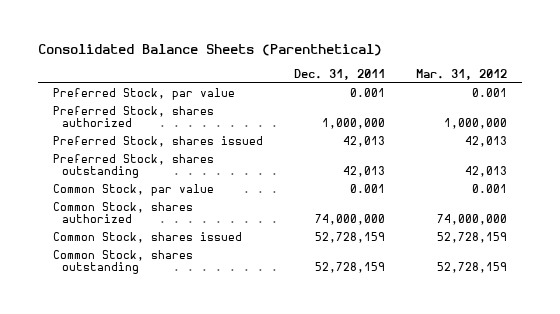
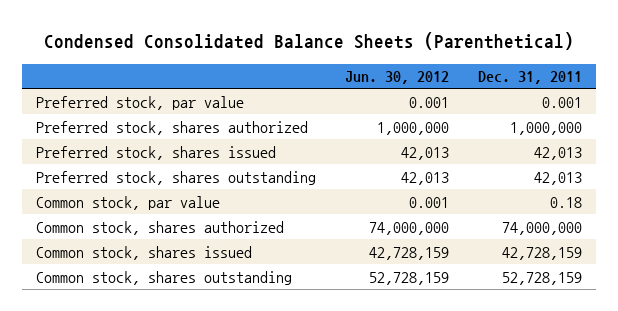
[37,44,382,57] Consolidated Balance Sheets (Parenthetical) -> [44,32,575,51] Condensed Consolidated Balance Sheets (Parenthetical)
[415,69,507,81] Mar. 31, 2012 -> none
none -> [345,71,450,85] Jun. 30, 2012
[52,88,235,101] Preferred Stock, par value -> [36,95,245,110] Preferred stock, par value
[52,106,214,128] Preferred Stock, shares authorized -> [36,120,309,135] Preferred stock, shares authorized
[52,136,263,148] Preferred Stock, shares issued -> [36,145,277,160] Preferred stock, shares issued
[52,154,214,179] Preferred Stock, shares outstanding -> [36,170,317,185] Preferred stock, shares outstanding
[52,184,214,197] Common Stock, par value -> [36,195,221,210] Common stock, par value
[349,184,385,194] 0.001 -> [549,196,582,208] 0.18
[52,202,193,224] Common Stock, shares authorized -> [36,220,285,235] Common stock, shares authorized
[52,232,242,244] Common Stock, shares issued -> [36,245,253,260] Common stock, shares issued
[314,232,385,244] 52,728,159 -> [501,246,582,260] 42,728,159
[52,250,193,275] Common Stock, shares outstanding -> [36,270,293,285] Common stock, shares outstanding

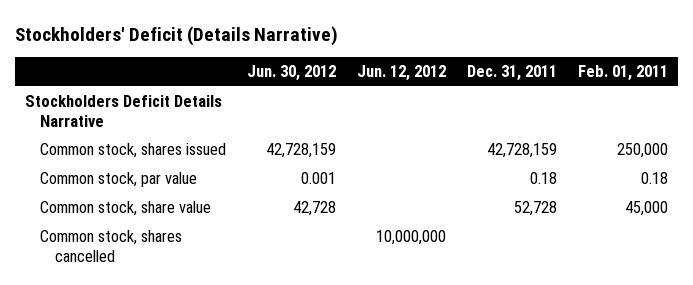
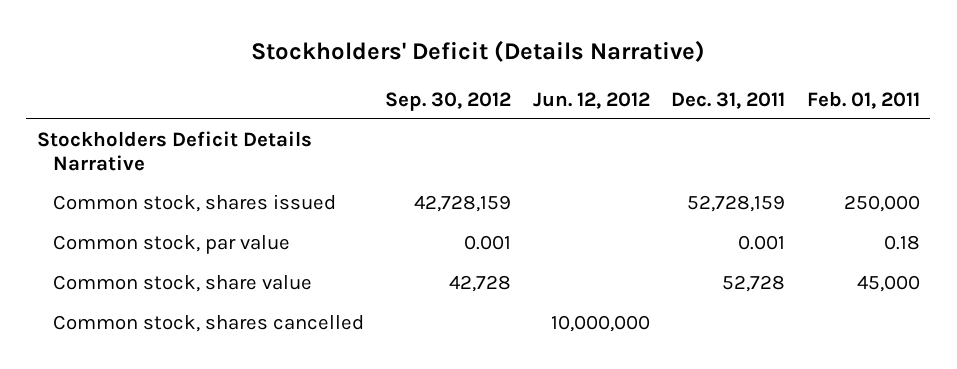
[246,65,336,82] Jun. 30, 2012 -> none
none -> [385,91,512,111] Sep. 30, 2012
[486,143,557,159] 42,728,159 -> [687,195,786,213] 52,728,159
[529,172,557,185] 0.18 -> [738,235,786,251] 0.001

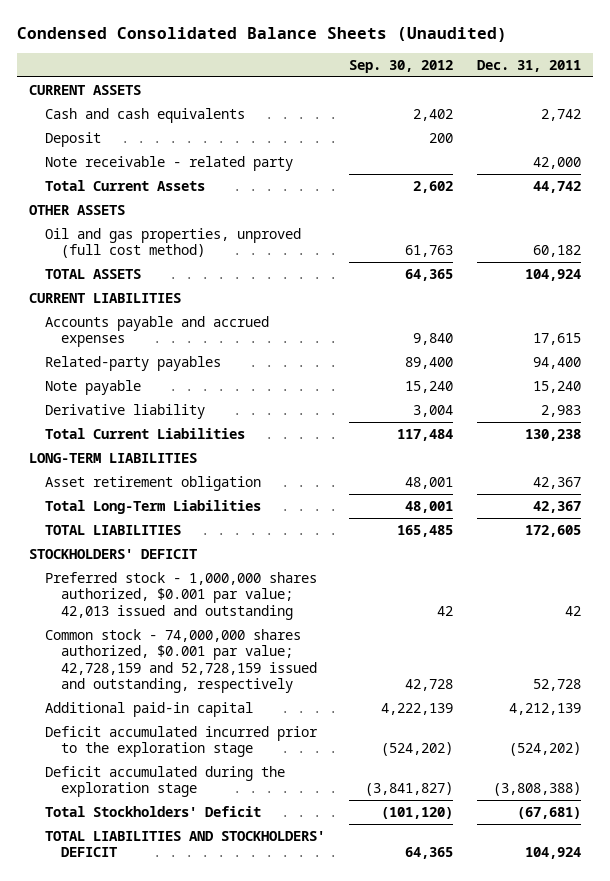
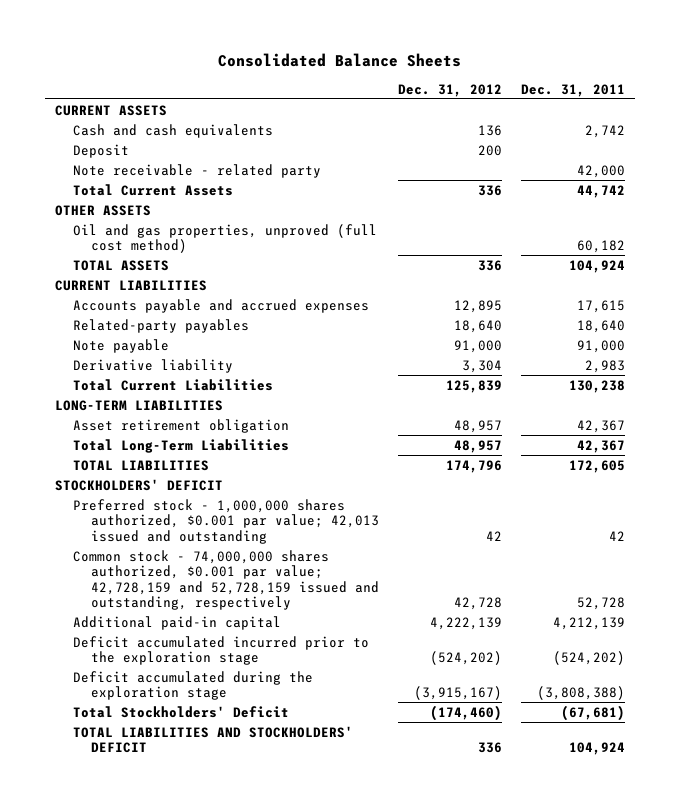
[17,27,508,43] Condensed Consolidated Balance Sheets (Unaudited) -> [218,52,462,67] Consolidated Balance Sheets
[349,60,454,74] Sep. 30, 2012 -> none
none -> [398,83,503,97] Dec. 31, 2012
[533,356,582,369] 94,400 -> [577,319,626,333] 18,640
[533,380,582,393] 15,240 -> [577,339,626,353] 91,000

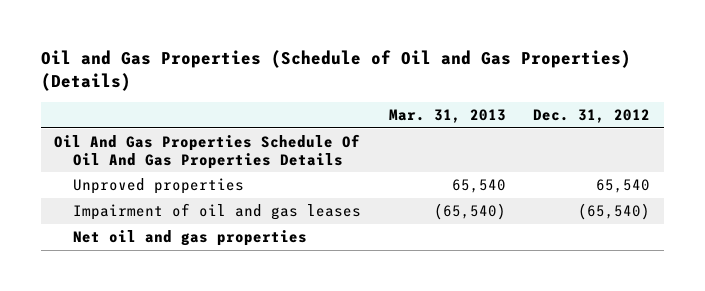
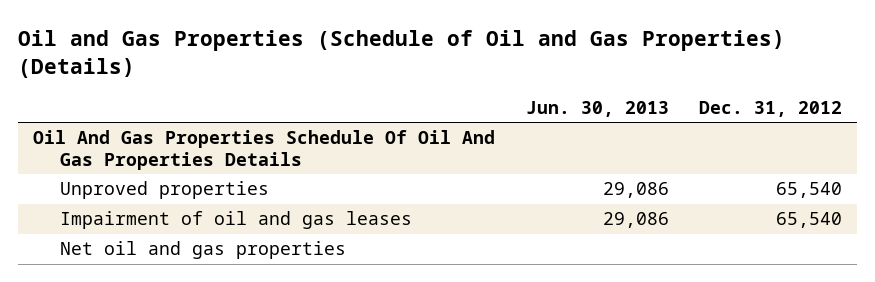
[388,109,506,124] Mar. 31, 2013 -> none
none -> [525,101,669,118] Jun. 30, 2013
[578,203,651,221] (65,540) -> [775,212,842,229] 65,540

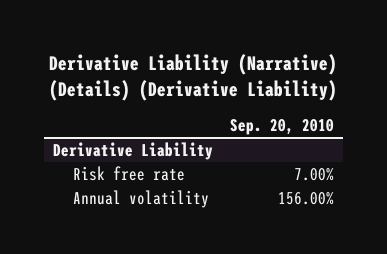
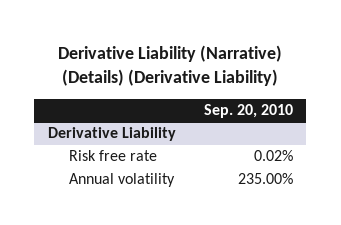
[293,168,334,182] 7.00% -> [253,150,293,162] 0.02%
[277,192,334,206] 156.00% -> [237,173,293,185] 235.00%

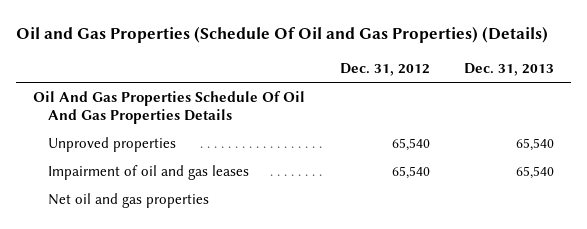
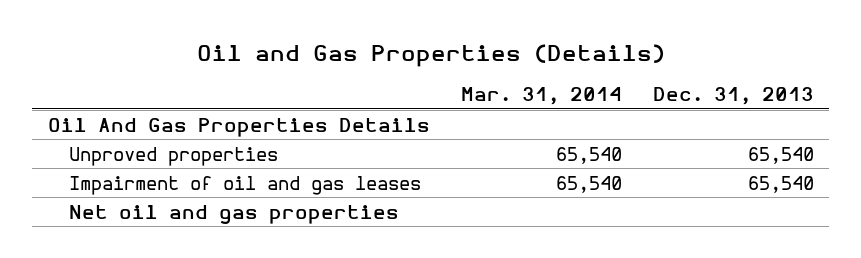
[15,26,548,44] Oil and Gas Properties (Schedule Of Oil and Gas Properties) (Details) -> [196,44,665,68] Oil and Gas Properties (Details)
[339,63,430,77] Dec. 31, 2012 -> none
none -> [460,87,622,106] Mar. 31, 2014
[33,90,306,125] Oil And Gas Properties Schedule Of Oil And Gas Properties Details -> [47,117,430,137] Oil And Gas Properties Details

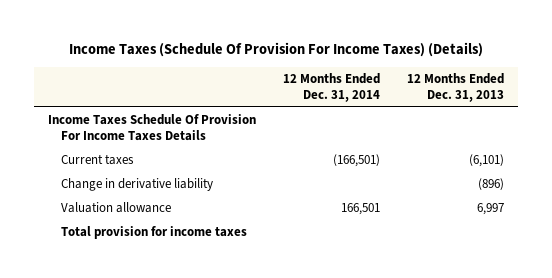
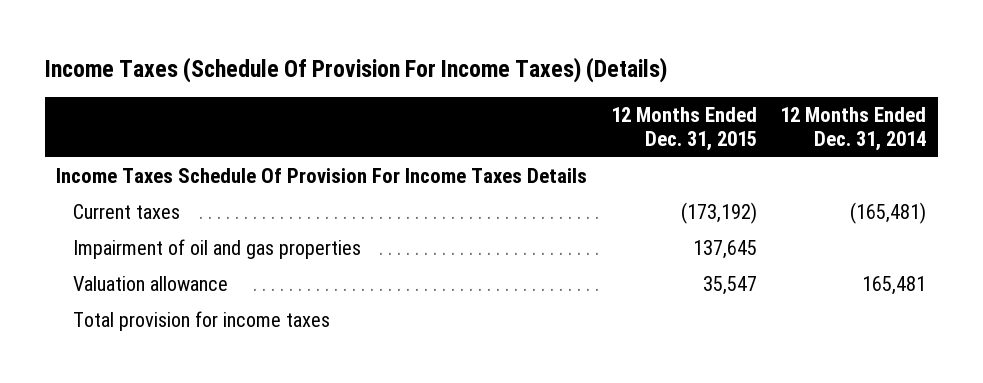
[407,72,505,102] 12 Months Ended Dec. 31, 2013 -> none
none -> [610,107,757,152] 12 Months Ended Dec. 31, 2015
[60,178,213,192] Change in derivative liability -> none
[332,154,380,168] (166,501) -> [850,202,927,225] (165,481)
none -> [72,239,361,260] Impairment of oil and gas properties
[340,203,380,216] 166,501 -> [862,276,927,296] 165,481

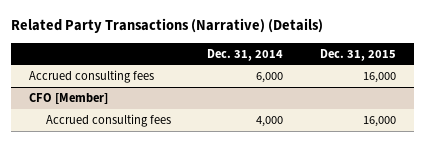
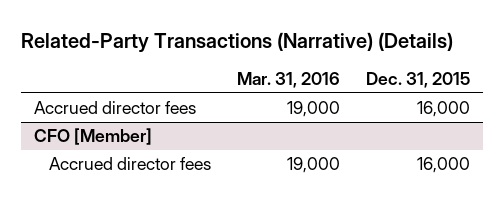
[10,18,323,34] Related Party Transactions (Narrative) (Details) -> [20,31,453,53] Related-Party Transactions (Narrative) (Details)
[207,48,284,61] Dec. 31, 2014 -> none
none -> [237,72,341,89] Mar. 31, 2016
[29,69,155,83] Accrued consulting fees -> [33,101,196,115] Accrued director fees
[45,113,171,127] Accrued consulting fees -> [49,157,212,171] Accrued director fees

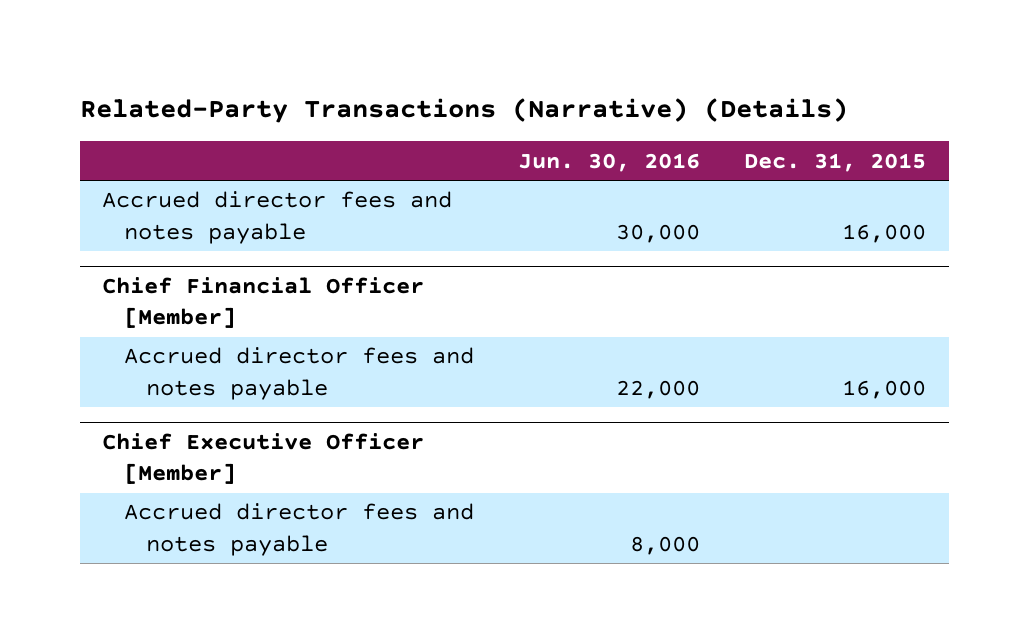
[237,72,341,89] Mar. 31, 2016 -> none
none -> [518,152,701,172] Jun. 30, 2016
[33,101,196,115] Accrued director fees -> [101,191,452,244] Accrued director fees and notes payable
[33,128,152,146] CFO [Member] -> [101,277,424,329] Chief Financial Officer [Member]
[49,157,212,171] Accrued director fees -> [124,347,475,400] Accrued director fees and notes payable
none -> [101,433,424,485] Chief Executive Officer [Member]
none -> [124,503,475,556] Accrued director fees and notes payable

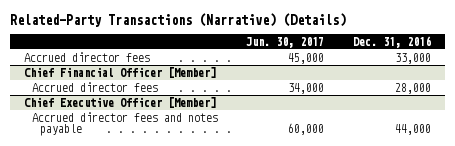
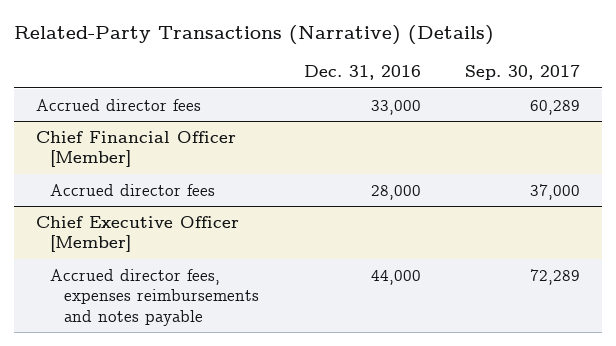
[246,36,325,48] Jun. 30, 2017 -> none
none -> [465,65,581,81] Sep. 30, 2017
[32,111,219,136] Accrued director fees and notes payable -> [50,268,260,326] Accrued director fees, expenses reimbursements and notes payable

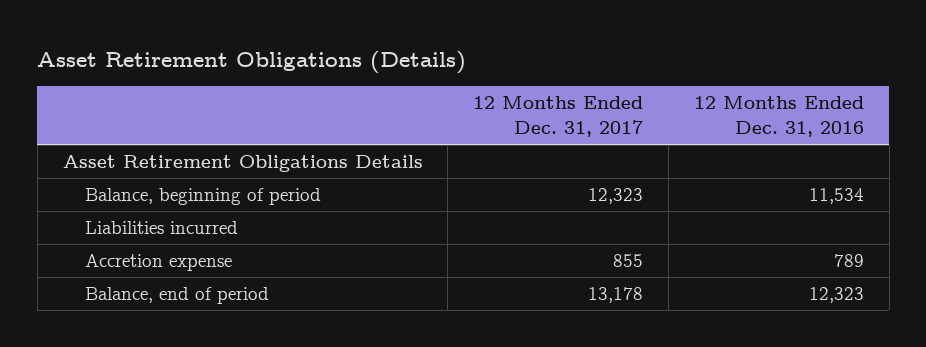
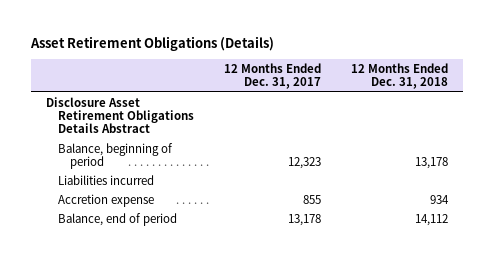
[693,96,864,138] 12 Months Ended Dec. 31, 2016 -> none
none -> [350,63,448,90] 12 Months Ended Dec. 31, 2018
[62,155,423,173] Asset Retirement Obligations Details -> [45,96,194,134] Disclosure Asset Retirement Obligations Details Abstract

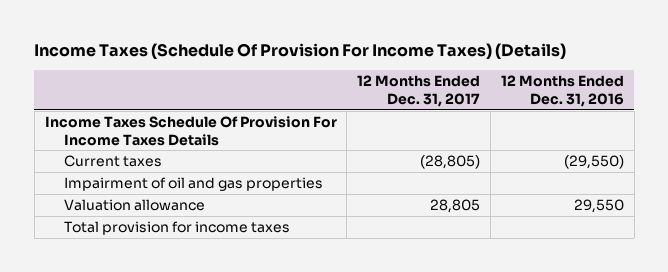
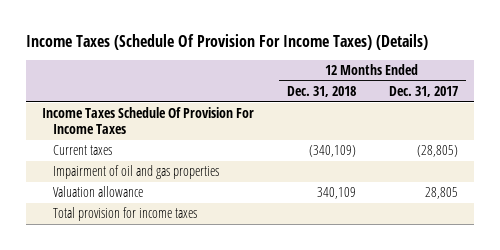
[500,75,624,107] 12 Months Ended Dec. 31, 2016 -> none
none -> [286,86,356,98] Dec. 31, 2018
[44,115,337,146] Income Taxes Schedule Of Provision For Income Taxes Details -> [42,107,255,135] Income Taxes Schedule Of Provision For Income Taxes

